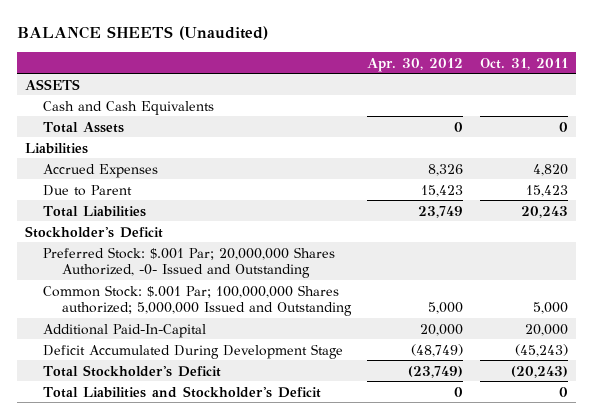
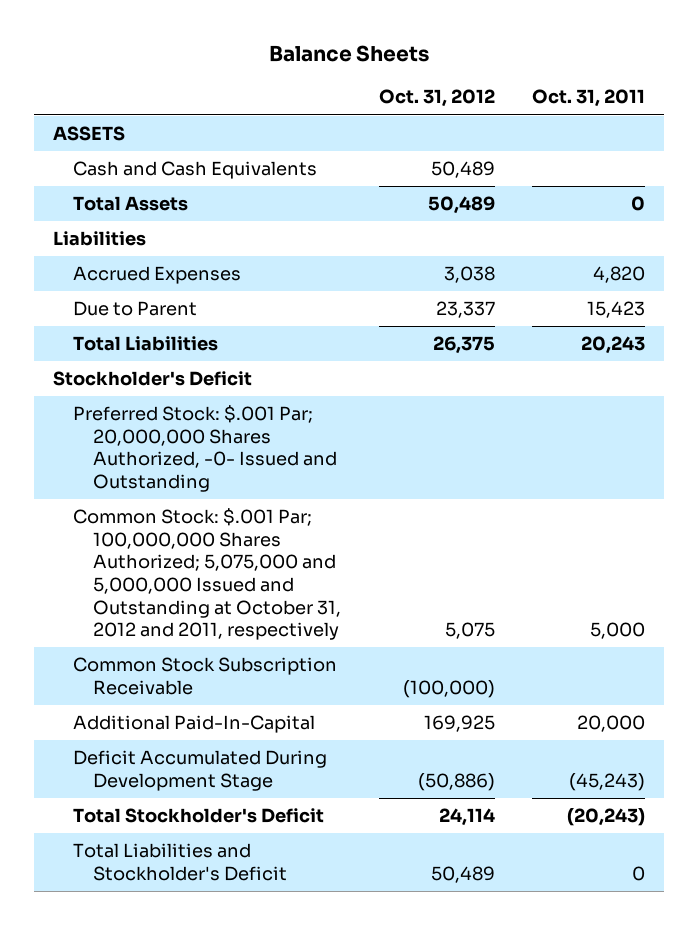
[16,26,268,41] BALANCE SHEETS (Unaudited) -> [269,45,430,63] Balance Sheets
[367,57,464,72] Apr. 30, 2012 -> none
none -> [378,89,495,108] Oct. 31, 2012
[43,284,353,316] Common Stock: $.001 Par; 100,000,000 Shares authorized; 5,000,000 Issued and Outstanding -> [72,508,341,641] Common Stock: $.001 Par; 100,000,000 Shares Authorized; 5,075,000 and 5,000,000 Issued and Outstanding at October 31, 2012 and 2011, respectively
none -> [72,657,337,695] Common Stock Subscription Receivable

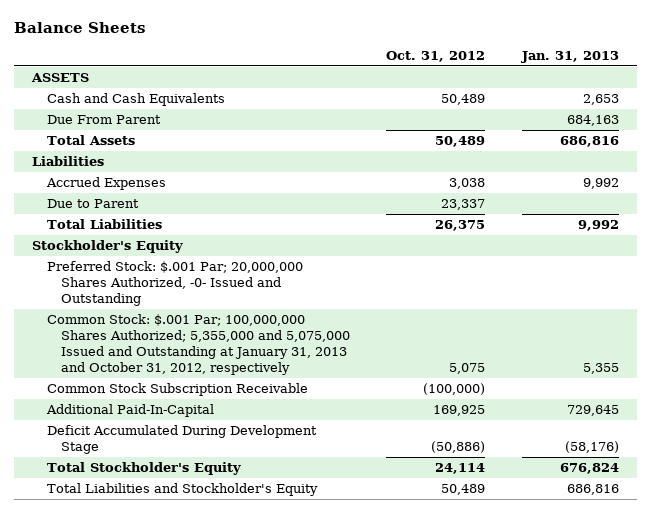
[532,89,646,108] Oct. 31, 2011 -> none
none -> [520,51,619,64] Jan. 31, 2013
none -> [46,114,161,124] Due From Parent
[52,371,252,387] Stockholder's Deficit -> [31,239,183,253] Stockholder's Equity
[72,508,341,641] Common Stock: $.001 Par; 100,000,000 Shares Authorized; 5,075,000 and 5,000,000 Issued and Outstanding at October 31, 2012 and 2011, respectively -> [46,313,351,376] Common Stock: $.001 Par; 100,000,000 Shares Authorized; 5,355,000 and 5,075,000 Issued and Outstanding at January 31, 2013 and October 31, 2012, respectively
[72,808,324,824] Total Stockholder's Deficit -> [46,461,241,475] Total Stockholder's Equity
[72,843,287,881] Total Liabilities and Stockholder's Deficit -> [46,482,318,496] Total Liabilities and Stockholder's Equity

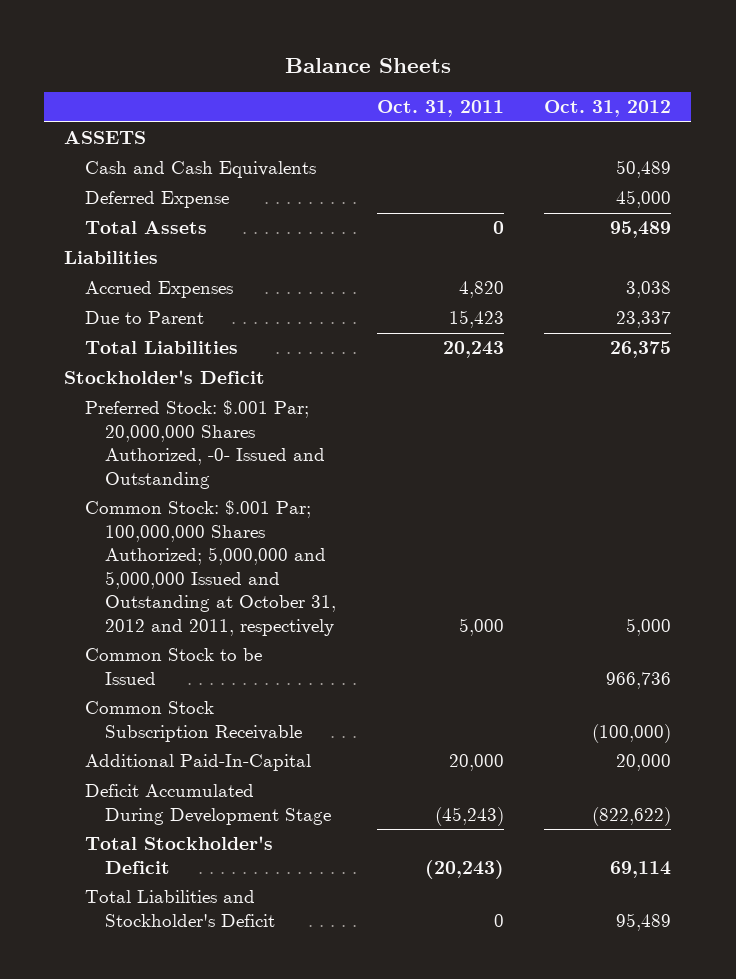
[520,51,619,64] Jan. 31, 2013 -> none
none -> [376,99,504,117] Oct. 31, 2011
[46,114,161,124] Due From Parent -> none
none -> [84,191,229,209] Deferred Expense
[435,135,486,147] 50,489 -> [610,221,672,239] 95,489
[31,239,183,253] Stockholder's Equity -> [64,370,266,385] Stockholder's Deficit
[46,313,351,376] Common Stock: $.001 Par; 100,000,000 Shares Authorized; 5,355,000 and 5,075,000 Issued and Outstanding at January 31, 2013 and October 31, 2012, respectively -> [84,500,337,636] Common Stock: $.001 Par; 100,000,000 Shares Authorized; 5,000,000 and 5,000,000 Issued and Outstanding at October 31, 2012 and 2011, respectively
[449,363,486,375] 5,075 -> [626,617,672,636] 5,000
none -> [84,648,262,685] Common Stock to be Issued
[433,404,486,416] 169,925 -> [616,754,672,772] 20,000
[431,440,486,453] (50,886) -> [592,806,672,826] (822,622)
[46,461,241,475] Total Stockholder's Equity -> [84,836,273,874] Total Stockholder's Deficit
[435,462,486,474] 24,114 -> [610,860,672,878] 69,114
[46,482,318,496] Total Liabilities and Stockholder's Equity -> [84,890,276,927] Total Liabilities and Stockholder's Deficit
[441,483,486,495] 50,489 -> [616,912,672,931] 95,489

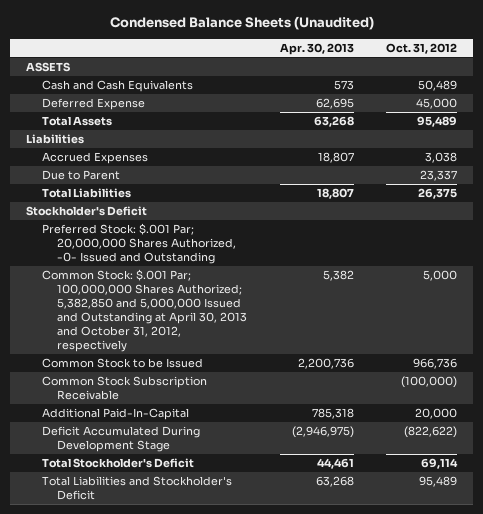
[284,58,451,74] Balance Sheets -> [109,16,374,31] Condensed Balance Sheets (Unaudited)
[376,99,504,117] Oct. 31, 2011 -> none
none -> [279,42,354,55] Apr. 30, 2013
[84,500,337,636] Common Stock: $.001 Par; 100,000,000 Shares Authorized; 5,000,000 and 5,000,000 Issued and Outstanding at October 31, 2012 and 2011, respectively -> [41,269,248,353] Common Stock: $.001 Par; 100,000,000 Shares Authorized; 5,382,850 and 5,000,000 Issued and Outstanding at April 30, 2013 and October 31, 2012, respectively

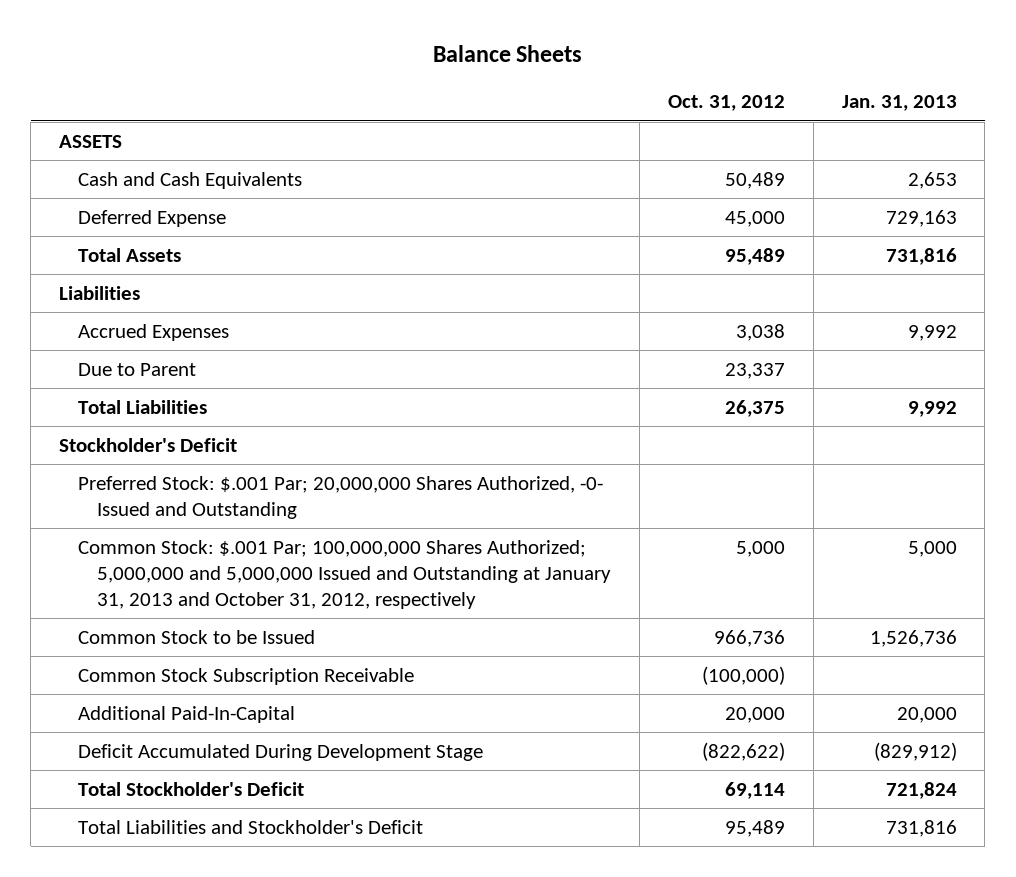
[109,16,374,31] Condensed Balance Sheets (Unaudited) -> [432,45,582,63] Balance Sheets
[279,42,354,55] Apr. 30, 2013 -> none
none -> [841,95,957,112] Jan. 31, 2013
[41,269,248,353] Common Stock: $.001 Par; 100,000,000 Shares Authorized; 5,382,850 and 5,000,000 Issued and Outstanding at April 30, 2013 and October 31, 2012, respectively -> [78,539,612,610] Common Stock: $.001 Par; 100,000,000 Shares Authorized; 5,000,000 and 5,000,000 Issued and Outstanding at January 31, 2013 and October 31, 2012, respectively

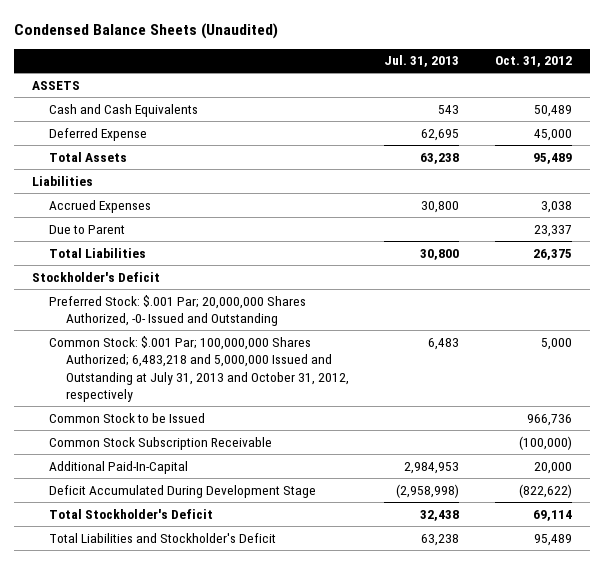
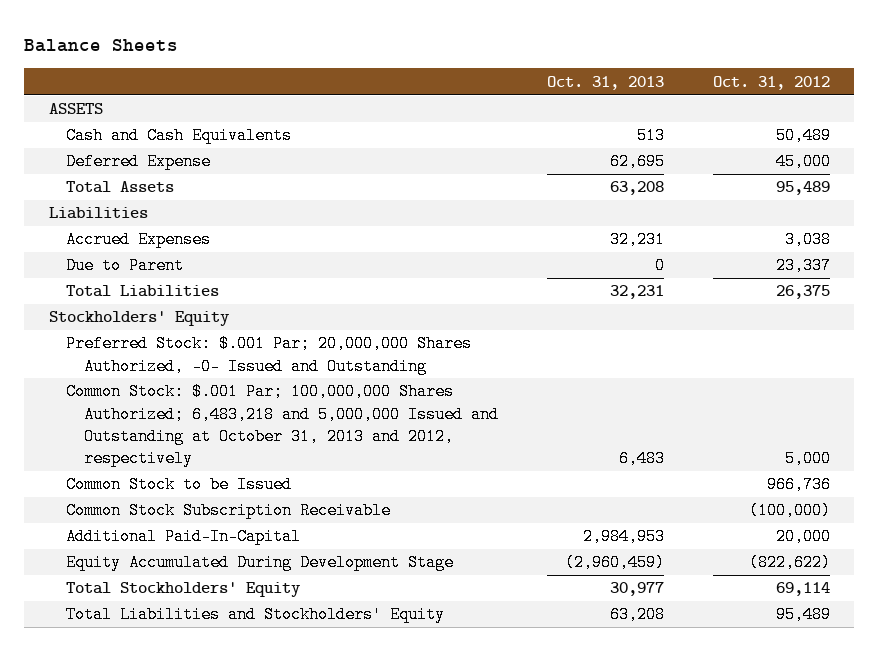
[13,22,278,39] Condensed Balance Sheets (Unaudited) -> [24,39,179,53] Balance Sheets
[384,55,460,68] Jul. 31, 2013 -> none
none -> [547,75,665,90] Oct. 31, 2013
[31,271,160,282] Stockholder's Deficit -> [48,311,230,327] Stockholders' Equity
[48,335,349,402] Common Stock: $.001 Par; 100,000,000 Shares Authorized; 6,483,218 and 5,000,000 Issued and Outstanding at July 31, 2013 and October 31, 2012, respectively -> [66,383,500,467] Common Stock: $.001 Par; 100,000,000 Shares Authorized; 6,483,218 and 5,000,000 Issued and Outstanding at October 31, 2013 and 2012, respectively
[48,484,316,498] Deficit Accumulated During Development Stage -> [66,554,455,572] Equity Accumulated During Development Stage
[48,508,213,519] Total Stockholder's Deficit -> [66,582,302,598] Total Stockholders' Equity
[48,532,276,543] Total Liabilities and Stockholder's Deficit -> [66,606,446,624] Total Liabilities and Stockholders' Equity

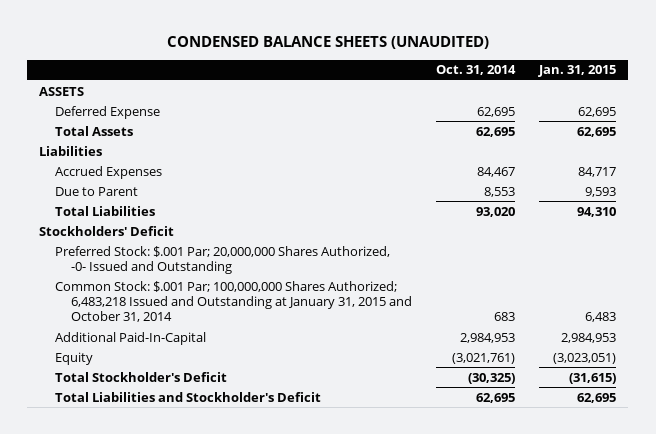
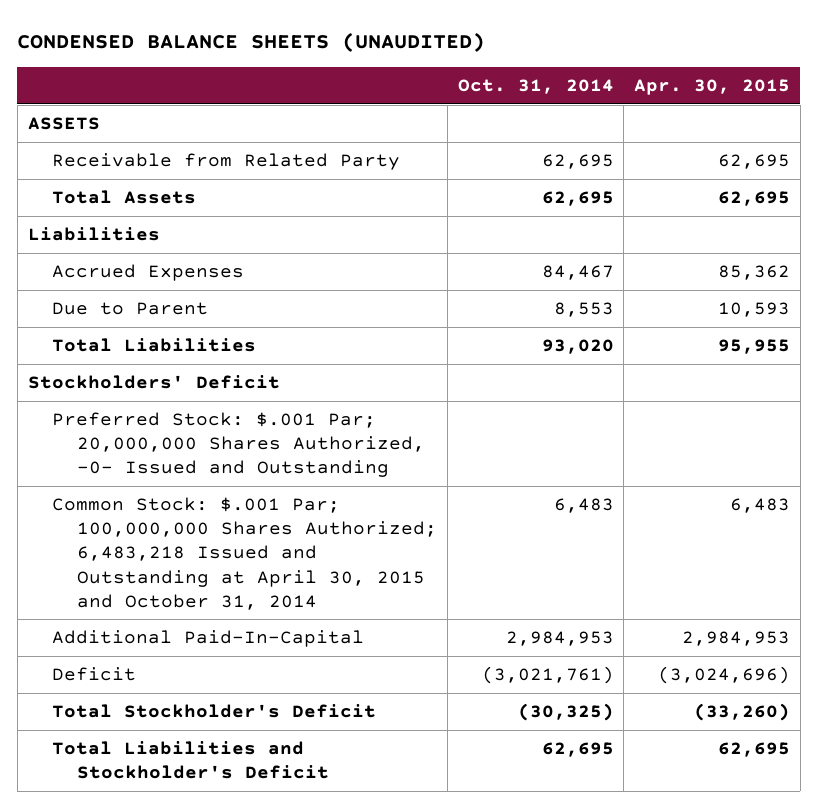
[538,65,617,78] Jan. 31, 2015 -> none
none -> [634,78,791,95] Apr. 30, 2015
[55,105,161,119] Deferred Expense -> [52,153,401,171] Receivable from Related Party
[55,280,412,323] Common Stock: $.001 Par; 100,000,000 Shares Authorized; 6,483,218 Issued and Outstanding at January 31, 2015 and October 31, 2014 -> [52,497,438,610] Common Stock: $.001 Par; 100,000,000 Shares Authorized; 6,483,218 Issued and Outstanding at April 30, 2015 and October 31, 2014
[493,312,515,322] 683 -> [553,498,614,514] 6,483
[55,351,94,365] Equity -> [52,667,137,682] Deficit

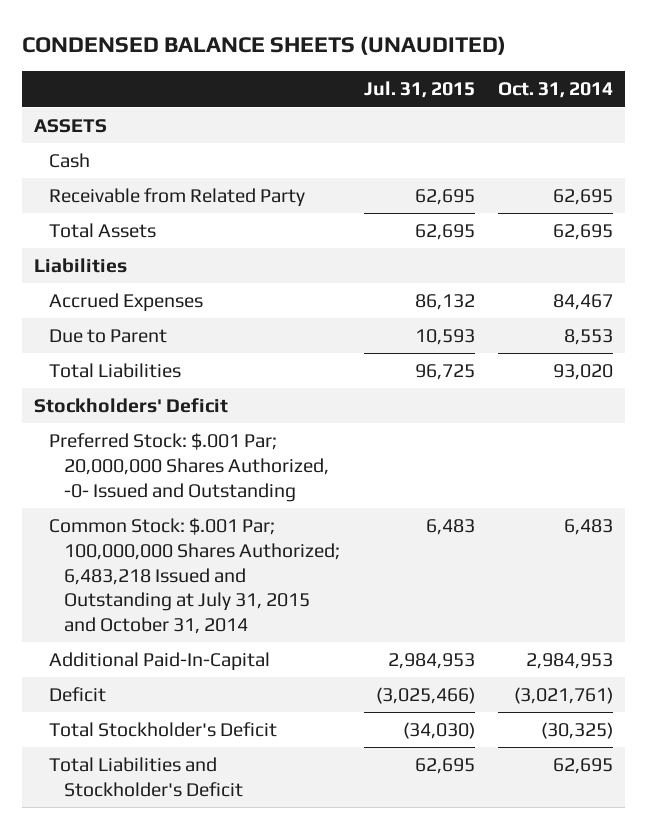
[634,78,791,95] Apr. 30, 2015 -> none
none -> [363,81,475,99] Jul. 31, 2015
none -> [48,152,90,168] Cash
[52,497,438,610] Common Stock: $.001 Par; 100,000,000 Shares Authorized; 6,483,218 Issued and Outstanding at April 30, 2015 and October 31, 2014 -> [48,517,340,635] Common Stock: $.001 Par; 100,000,000 Shares Authorized; 6,483,218 Issued and Outstanding at July 31, 2015 and October 31, 2014

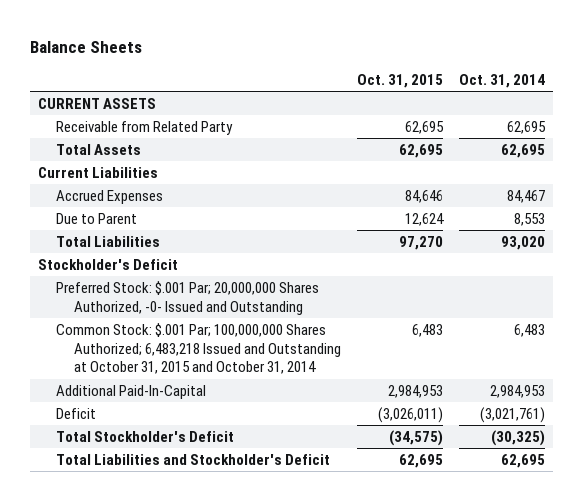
[21,35,506,55] CONDENSED BALANCE SHEETS (UNAUDITED) -> [30,41,143,54] Balance Sheets
[363,81,475,99] Jul. 31, 2015 -> none
none -> [356,73,443,88] Oct. 31, 2015
[48,152,90,168] Cash -> none
[33,118,107,133] ASSETS -> [38,98,157,110] CURRENT ASSETS
[33,257,127,273] Liabilities -> [38,167,159,179] Current Liabilities
[33,397,228,413] Stockholders' Deficit -> [38,259,179,271] Stockholder's Deficit
[48,517,340,635] Common Stock: $.001 Par; 100,000,000 Shares Authorized; 6,483,218 Issued and Outstanding at July 31, 2015 and October 31, 2014 -> [55,323,341,375] Common Stock: $.001 Par; 100,000,000 Shares Authorized; 6,483,218 Issued and Outstanding at October 31, 2015 and October 31, 2014

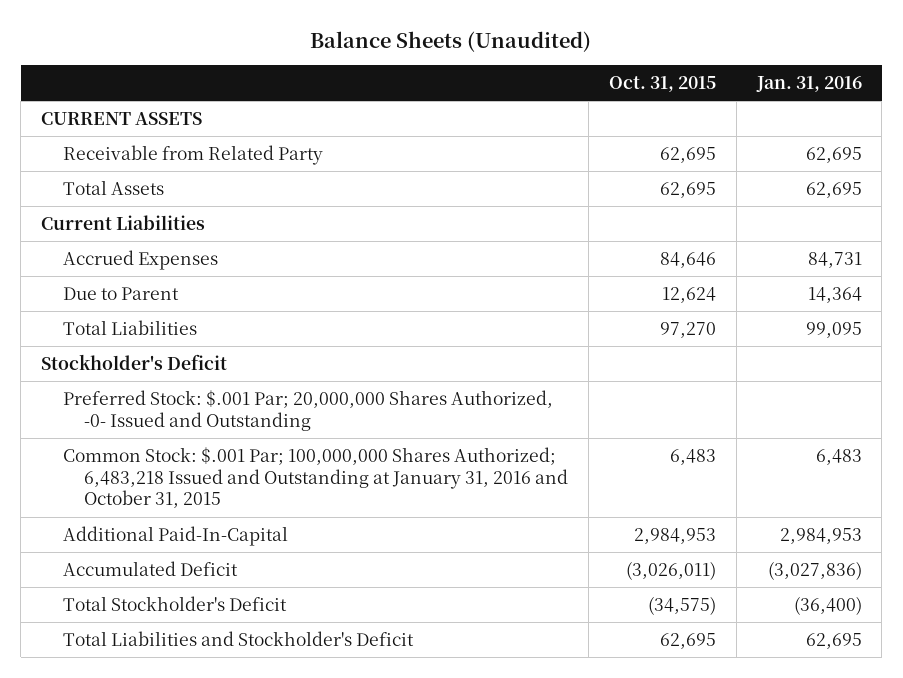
[30,41,143,54] Balance Sheets -> [310,30,592,52] Balance Sheets (Unaudited)
[458,73,545,88] Oct. 31, 2014 -> none
none -> [755,76,862,93] Jan. 31, 2016
[55,323,341,375] Common Stock: $.001 Par; 100,000,000 Shares Authorized; 6,483,218 Issued and Outstanding at October 31, 2015 and October 31, 2014 -> [62,446,568,509] Common Stock: $.001 Par; 100,000,000 Shares Authorized; 6,483,218 Issued and Outstanding at January 31, 2016 and October 31, 2015
[55,408,96,420] Deficit -> [62,560,238,576] Accumulated Deficit

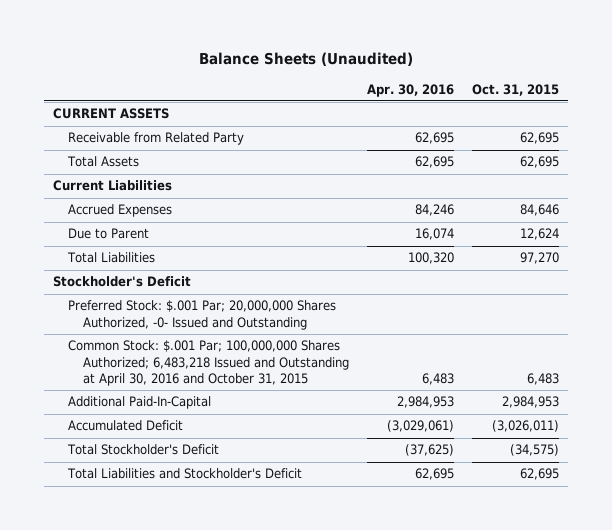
[755,76,862,93] Jan. 31, 2016 -> none
none -> [366,83,454,97] Apr. 30, 2016
[62,446,568,509] Common Stock: $.001 Par; 100,000,000 Shares Authorized; 6,483,218 Issued and Outstanding at January 31, 2016 and October 31, 2015 -> [68,340,349,386] Common Stock: $.001 Par; 100,000,000 Shares Authorized; 6,483,218 Issued and Outstanding at April 30, 2016 and October 31, 2015

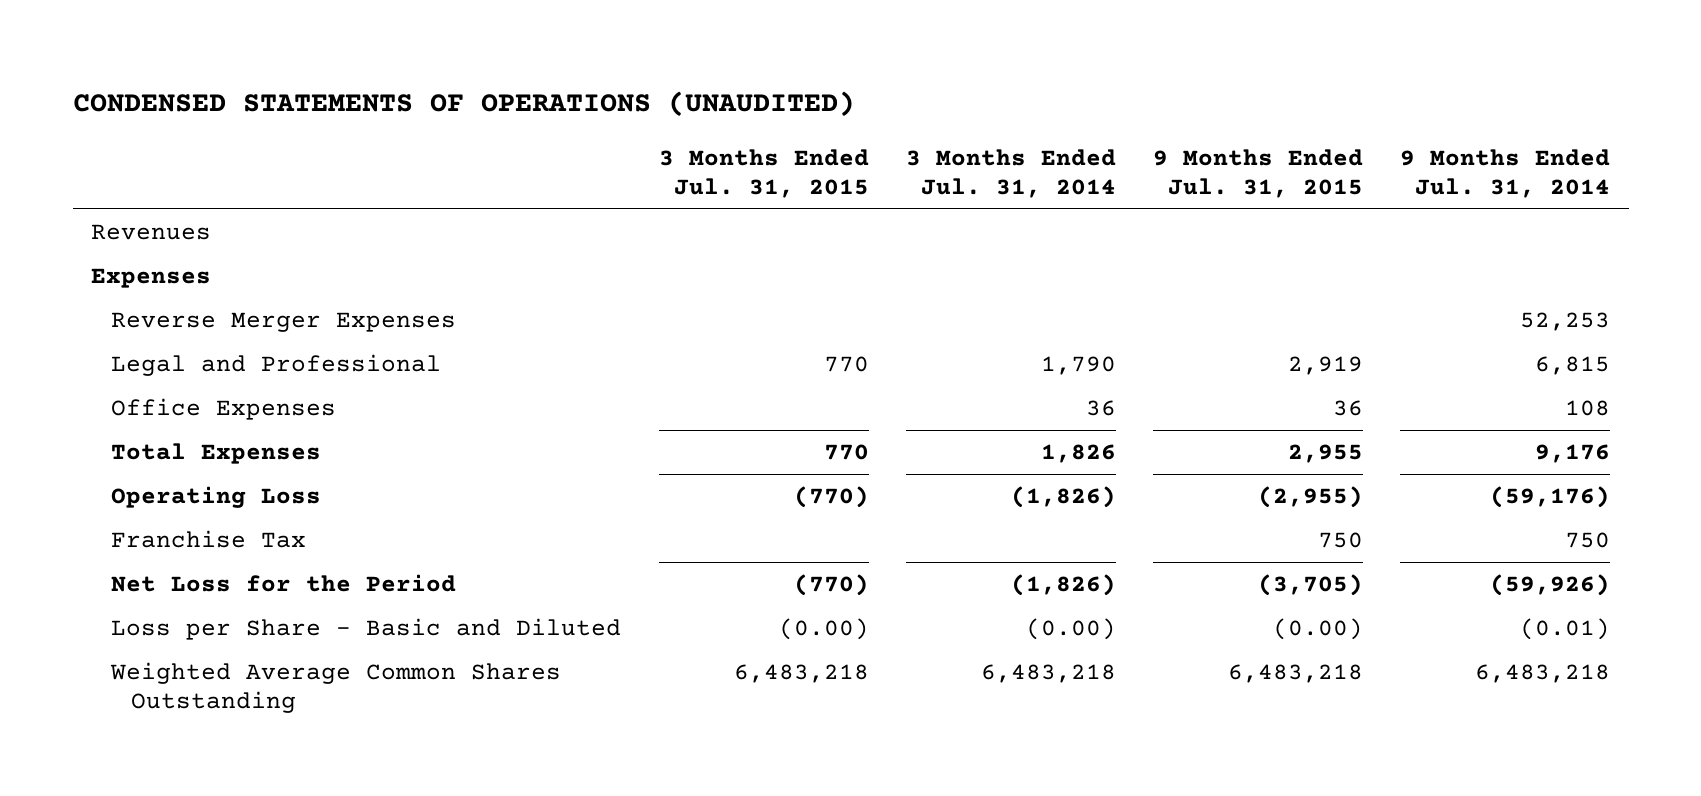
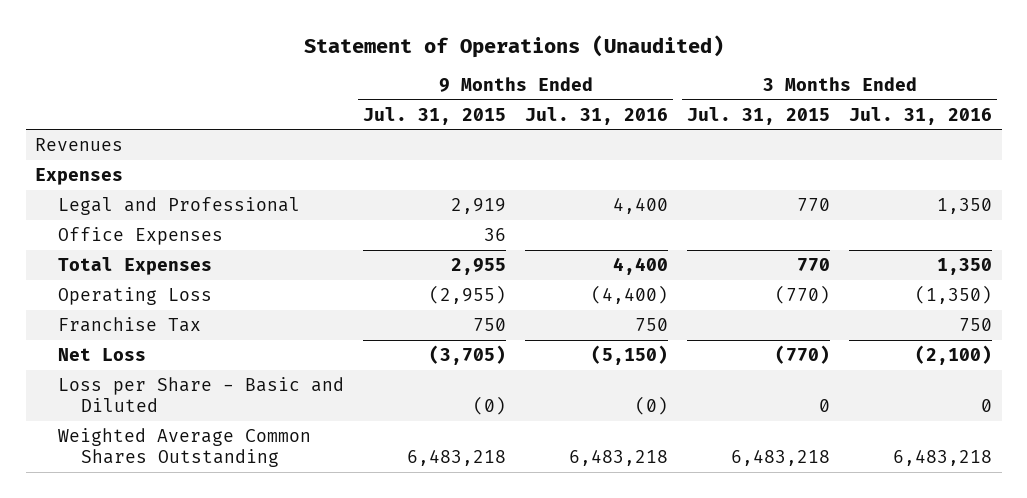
[72,91,855,118] CONDENSED STATEMENTS OF OPERATIONS (UNAUDITED) -> [303,34,724,58] Statement of Operations (Unaudited)
[905,148,1116,198] 3 Months Ended Jul. 31, 2014 -> none
[1400,148,1611,198] 9 Months Ended Jul. 31, 2014 -> none
none -> [525,106,669,125] Jul. 31, 2016
none -> [849,106,993,125] Jul. 31, 2016
[111,312,457,333] Reverse Merger Expenses -> none
[111,574,457,593] Net Loss for the Period -> [58,347,147,361] Net Loss
[778,618,869,641] (0.00) -> [819,399,831,413] 0
[1272,618,1363,641] (0.00) -> [473,396,507,416] (0)

